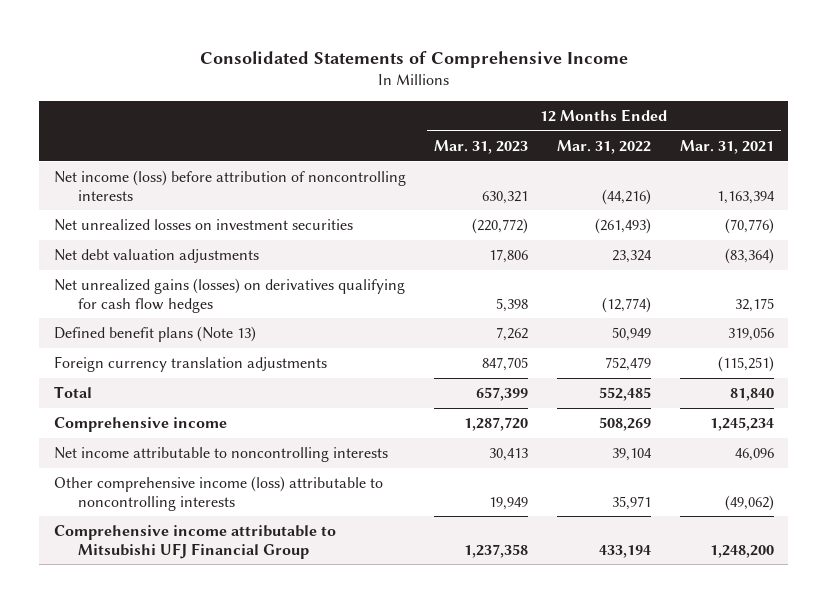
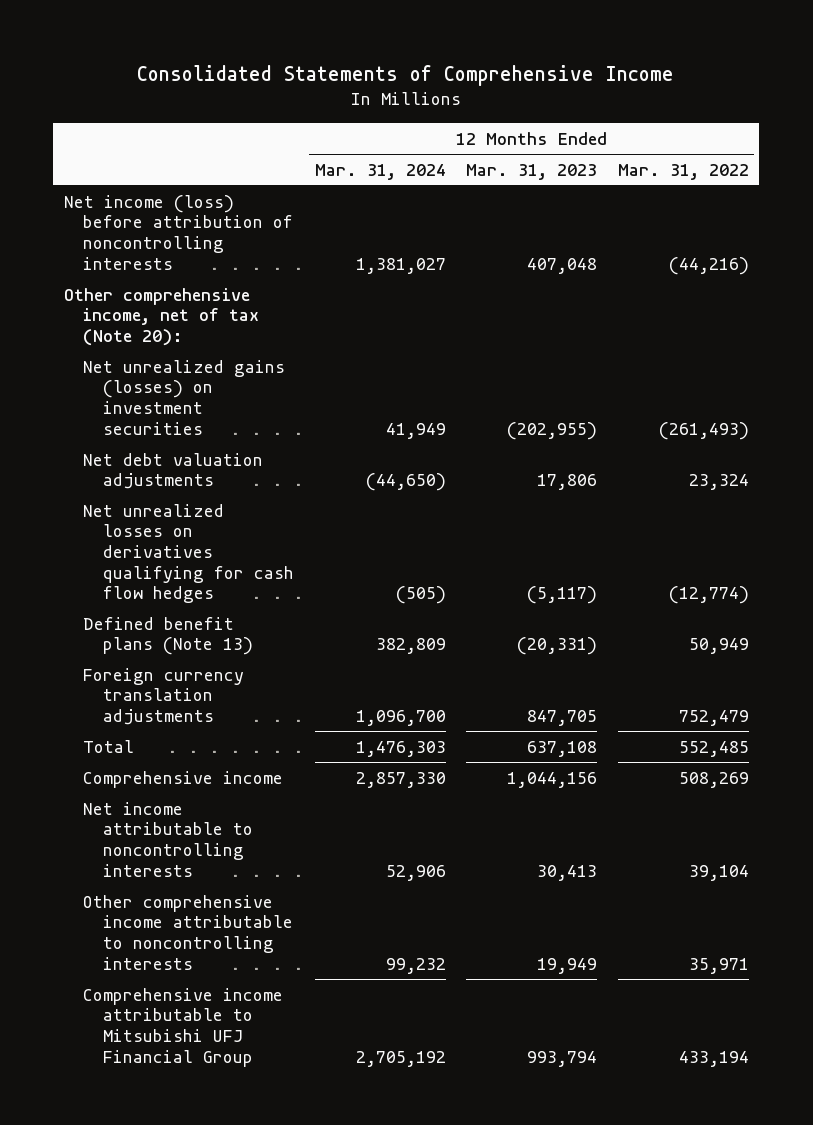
[679,139,774,154] Mar. 31, 2021 -> none
none -> [314,163,446,180] Mar. 31, 2024
[482,190,529,204] 630,321 -> [527,257,598,274] 407,048
none -> [63,287,260,346] Other comprehensive income, net of tax (Note 20):
[53,219,353,232] Net unrealized losses on investment securities -> [83,359,286,435] Net unrealized gains (losses) on investment securities
[472,218,529,235] (220,772) -> [507,421,598,440] (202,955)
[53,278,405,313] Net unrealized gains (losses) on derivatives qualifying for cash flow hedges -> [83,503,294,604] Net unrealized losses on derivatives qualifying for cash flow hedges
[496,297,529,312] 5,398 -> [527,586,598,605] (5,117)
[496,327,529,342] 7,262 -> [517,637,598,656] (20,331)
[476,387,529,402] 657,399 -> [527,740,598,757] 637,108
[464,417,529,432] 1,287,720 -> [507,771,598,788] 1,044,156
[53,476,383,511] Other comprehensive income (loss) attributable to noncontrolling interests -> [83,894,293,970] Other comprehensive income attributable to noncontrolling interests
[464,543,529,558] 1,237,358 -> [527,1050,598,1067] 993,794

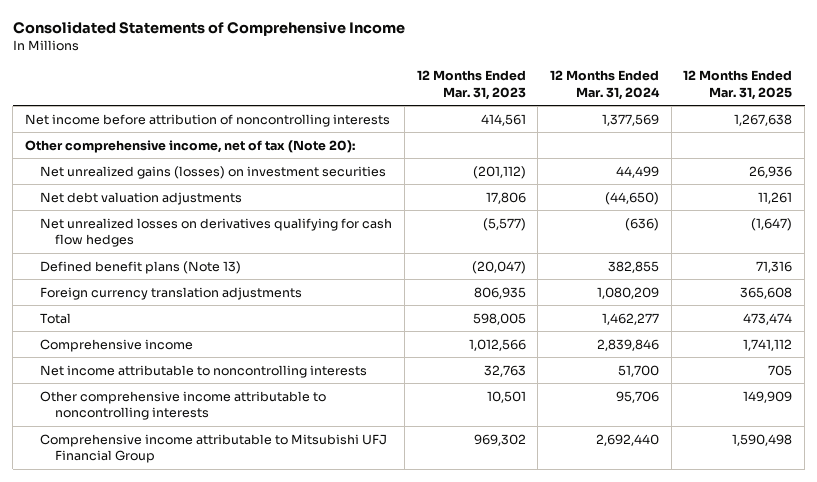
[618,163,750,180] Mar. 31, 2022 -> none
none -> [683,70,793,100] 12 Months Ended Mar. 31, 2025
[63,194,294,270] Net income (loss) before attribution of noncontrolling interests -> [25,113,391,127] Net income before attribution of noncontrolling interests
[355,257,446,274] 1,381,027 -> [601,113,659,126] 1,377,569
[527,257,598,274] 407,048 -> [480,113,526,126] 414,561
[385,422,446,439] 41,949 -> [615,165,659,178] 44,499
[507,421,598,440] (202,955) -> [472,165,526,179] (201,112)
[395,586,446,605] (505) -> [624,217,659,231] (636)
[527,586,598,605] (5,117) -> [482,217,526,231] (5,577)
[375,638,446,655] 382,809 -> [607,260,659,273] 382,855
[517,637,598,656] (20,331) -> [471,260,526,274] (20,047)
[355,709,446,726] 1,096,700 -> [596,286,659,299] 1,080,209
[527,709,598,726] 847,705 -> [473,286,526,299] 806,935
[355,740,446,757] 1,476,303 -> [601,312,659,325] 1,462,277
[527,740,598,757] 637,108 -> [472,312,526,325] 598,005
[355,771,446,788] 2,857,330 -> [596,338,659,351] 2,839,846
[507,771,598,788] 1,044,156 -> [468,338,526,351] 1,012,566
[385,864,446,881] 52,906 -> [617,364,659,377] 51,700
[537,864,598,881] 30,413 -> [483,364,526,377] 32,763
[385,957,446,974] 99,232 -> [615,390,659,403] 95,706
[537,957,598,974] 19,949 -> [486,390,526,403] 10,501
[355,1050,446,1067] 2,705,192 -> [595,433,659,446] 2,692,440
[527,1050,598,1067] 993,794 -> [473,433,526,446] 969,302

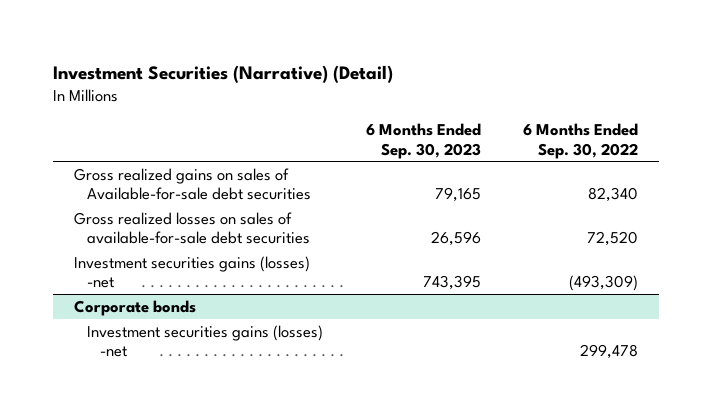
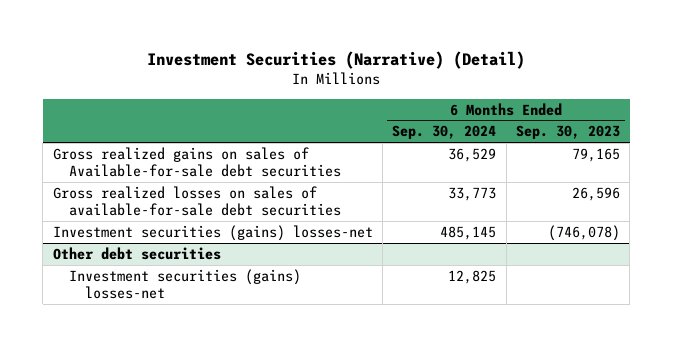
[522,123,638,159] 6 Months Ended Sep. 30, 2022 -> none
none -> [392,125,497,140] Sep. 30, 2024
[74,299,197,316] Corporate bonds -> none
[74,255,311,289] Investment securities gains (losses) -net -> [52,224,373,241] Investment securities (gains) losses-net
[422,275,481,291] 743,395 -> [547,224,620,241] (746,078)
none -> [52,246,221,260] Other debt securities
[87,324,324,358] Investment securities gains (losses) -net -> [69,268,302,300] Investment securities (gains) losses-net

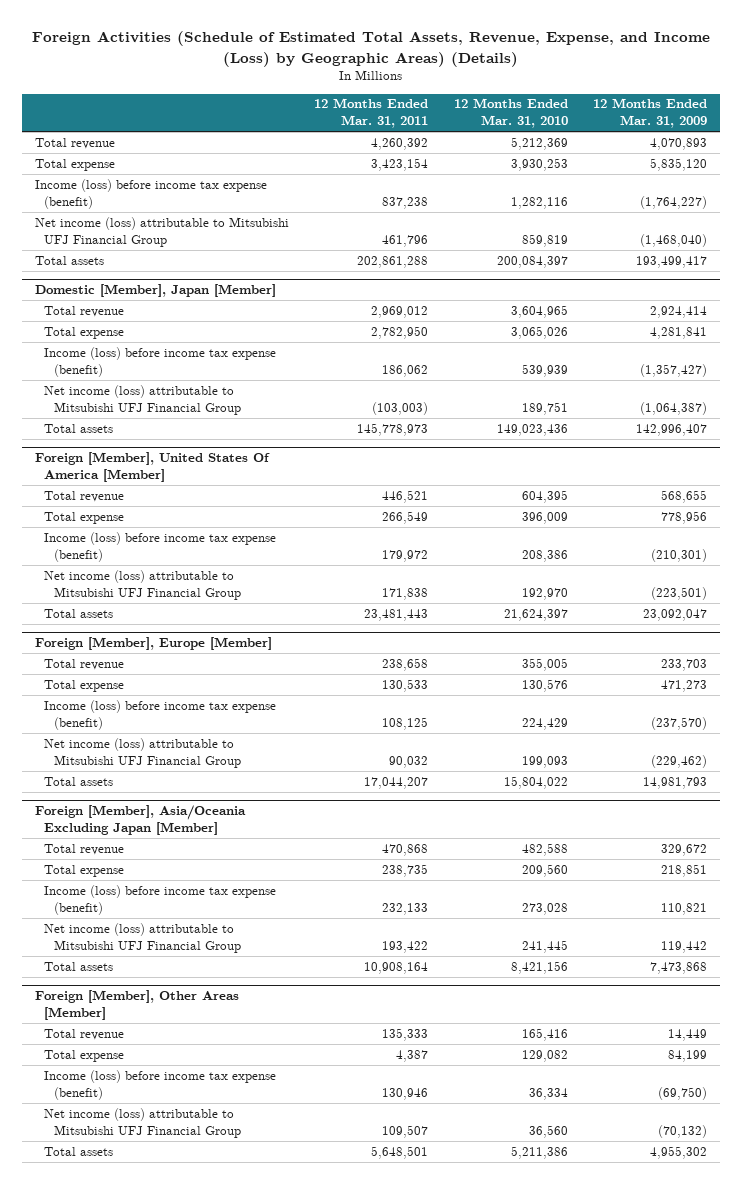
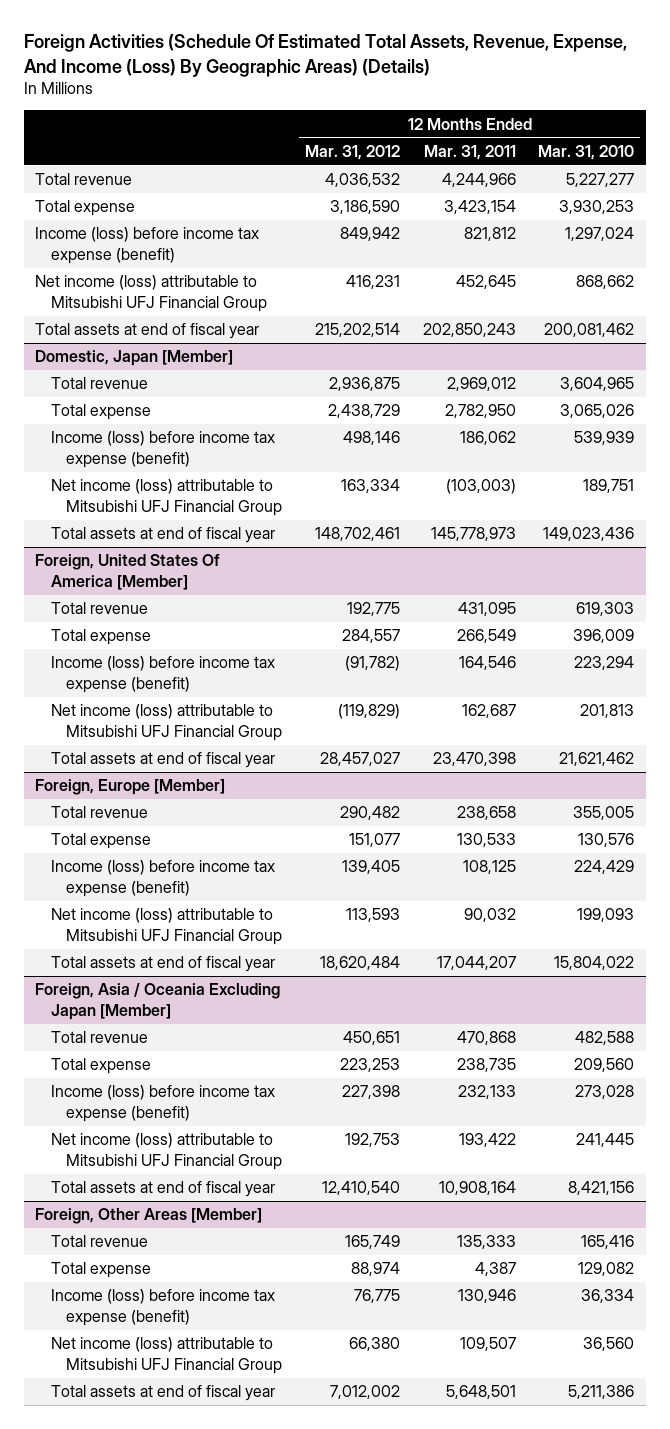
[31,31,710,67] Foreign Activities (Schedule of Estimated Total Assets, Revenue, Expense, and Income (Loss) by Geographic Areas) (Details) -> [23,34,627,78] Foreign Activities (Schedule Of Estimated Total Assets, Revenue, Expense, And Income (Loss) By Geographic Areas) (Details)
[593,98,708,129] 12 Months Ended Mar. 31, 2009 -> none
none -> [305,144,401,160] Mar. 31, 2012
[371,137,429,150] 4,260,392 -> [441,173,516,188] 4,244,966
[510,136,568,150] 5,212,369 -> [566,173,635,188] 5,227,277
[382,196,429,209] 837,238 -> [463,227,516,242] 821,812
[510,196,568,209] 1,282,116 -> [565,227,635,242] 1,297,024
[382,234,429,247] 461,796 -> [455,275,516,290] 452,645
[521,233,568,247] 859,819 -> [576,275,635,290] 868,662
[34,255,104,265] Total assets -> [35,323,260,340] Total assets at end of fiscal year
[357,255,429,268] 202,861,288 -> [422,323,516,338] 202,850,243
[496,255,568,268] 200,084,397 -> [544,323,635,338] 200,081,462
[34,284,276,298] Domestic [Member], Japan [Member] -> [35,350,234,367] Domestic, Japan [Member]
[44,423,114,433] Total assets -> [50,527,275,544] Total assets at end of fiscal year
[34,452,270,483] Foreign [Member], United States Of America [Member] -> [35,554,221,590] Foreign, United States Of America [Member]
[382,489,429,503] 446,521 -> [457,602,516,617] 431,095
[521,489,568,503] 604,395 -> [576,602,635,617] 619,303
[382,549,429,562] 179,972 -> [458,656,516,671] 164,546
[521,549,568,562] 208,386 -> [574,656,635,671] 223,294
[382,587,429,600] 171,838 -> [461,704,516,719] 162,687
[521,587,568,600] 192,970 -> [580,704,635,719] 201,813
[44,608,114,618] Total assets -> [50,752,275,769] Total assets at end of fiscal year
[364,608,429,621] 23,481,443 -> [432,752,516,767] 23,470,398
[503,608,568,621] 21,624,397 -> [559,752,635,767] 21,621,462
[34,637,272,651] Foreign [Member], Europe [Member] -> [35,779,226,796] Foreign, Europe [Member]
[44,776,114,786] Total assets -> [50,956,275,973] Total assets at end of fiscal year
[34,805,246,836] Foreign [Member], Asia/Oceania Excluding Japan [Member] -> [35,983,281,1020] Foreign, Asia / Oceania Excluding Japan [Member]
[44,961,114,971] Total assets -> [50,1181,275,1198] Total assets at end of fiscal year
[34,990,239,1021] Foreign [Member], Other Areas [Member] -> [35,1208,263,1225] Foreign, Other Areas [Member]
[44,1146,114,1156] Total assets -> [50,1385,275,1402] Total assets at end of fiscal year

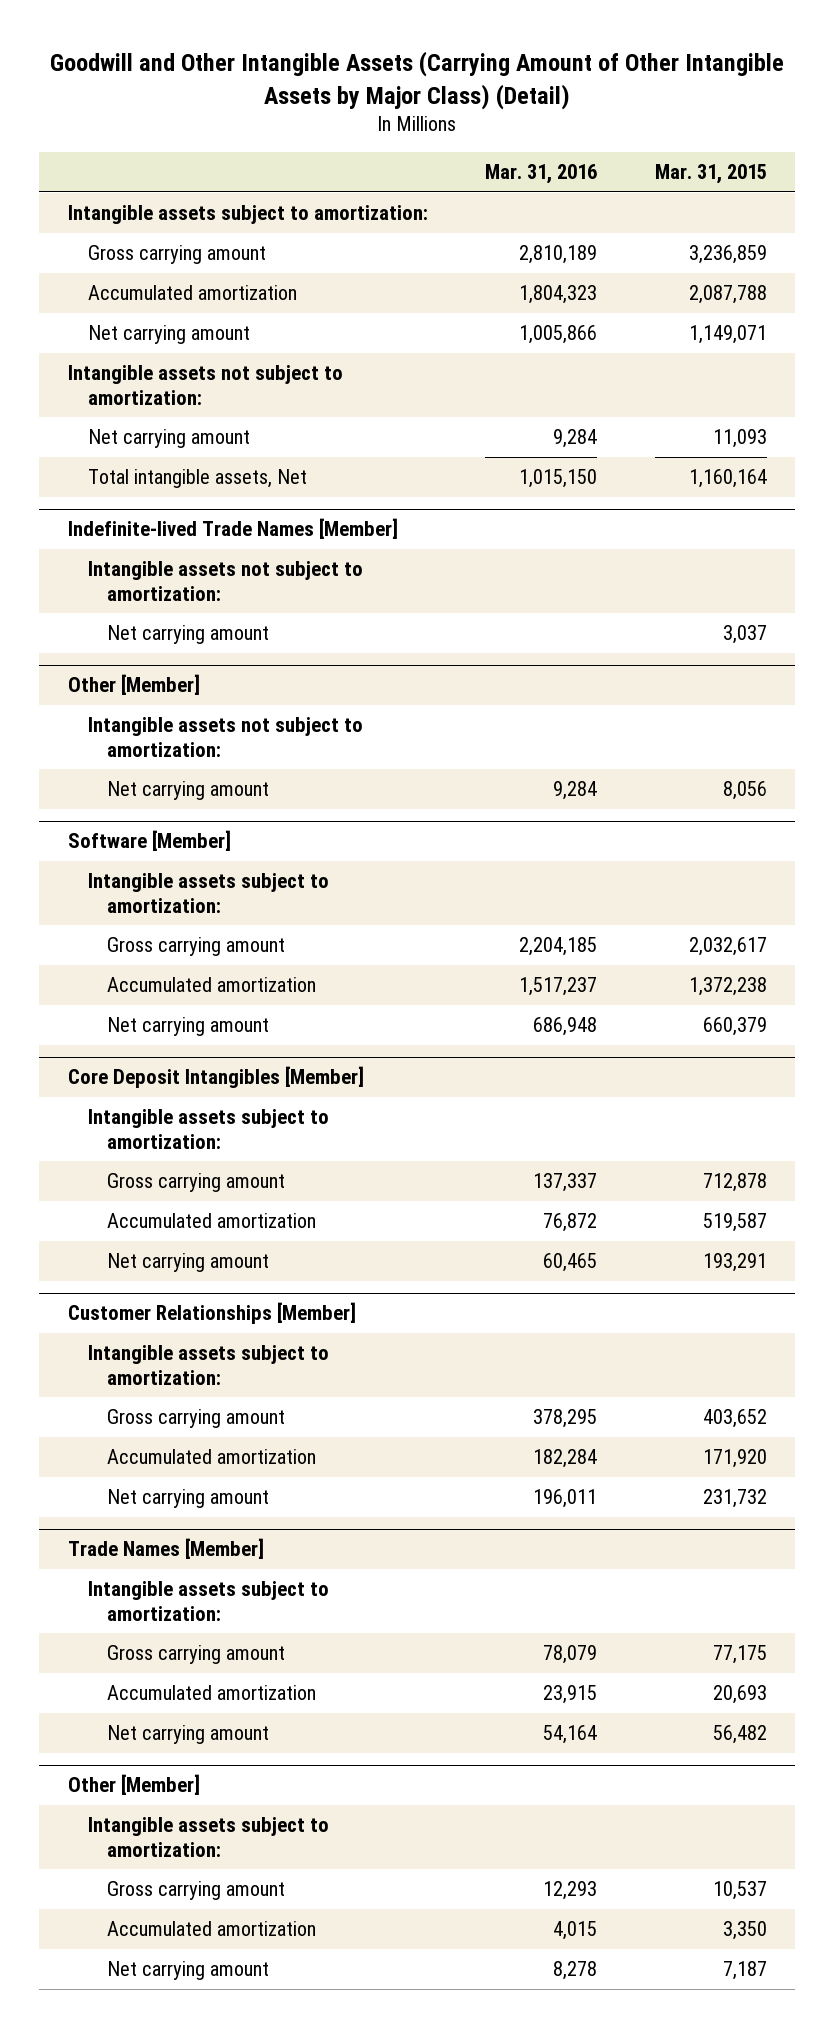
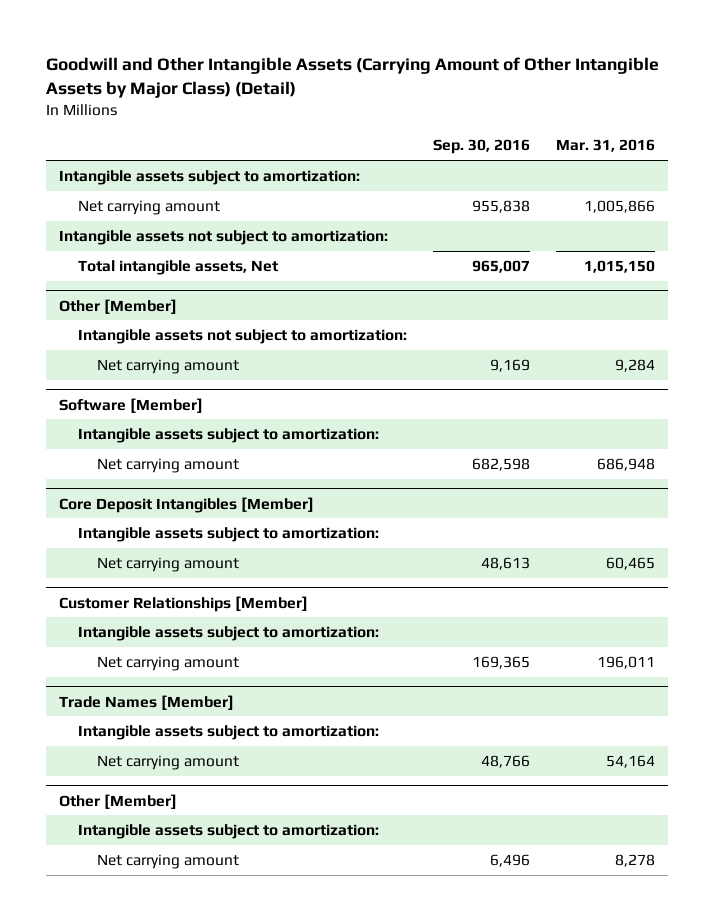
[654,164,767,185] Mar. 31, 2015 -> none
none -> [433,139,531,155] Sep. 30, 2016
[87,245,266,265] Gross carrying amount -> none
[87,285,297,301] Accumulated amortization -> none
[87,429,250,449] Net carrying amount -> none
[68,518,399,540] Indefinite-lived Trade Names [Member] -> none
[87,561,363,601] Intangible assets not subject to amortization: -> none
[107,625,270,645] Net carrying amount -> none
[107,937,286,957] Gross carrying amount -> none
[107,977,317,993] Accumulated amortization -> none
[107,1173,286,1193] Gross carrying amount -> none
[107,1213,317,1229] Accumulated amortization -> none
[107,1409,286,1429] Gross carrying amount -> none
[107,1449,317,1465] Accumulated amortization -> none
[107,1645,286,1665] Gross carrying amount -> none
[107,1685,317,1701] Accumulated amortization -> none
[107,1881,286,1901] Gross carrying amount -> none
[107,1921,317,1937] Accumulated amortization -> none

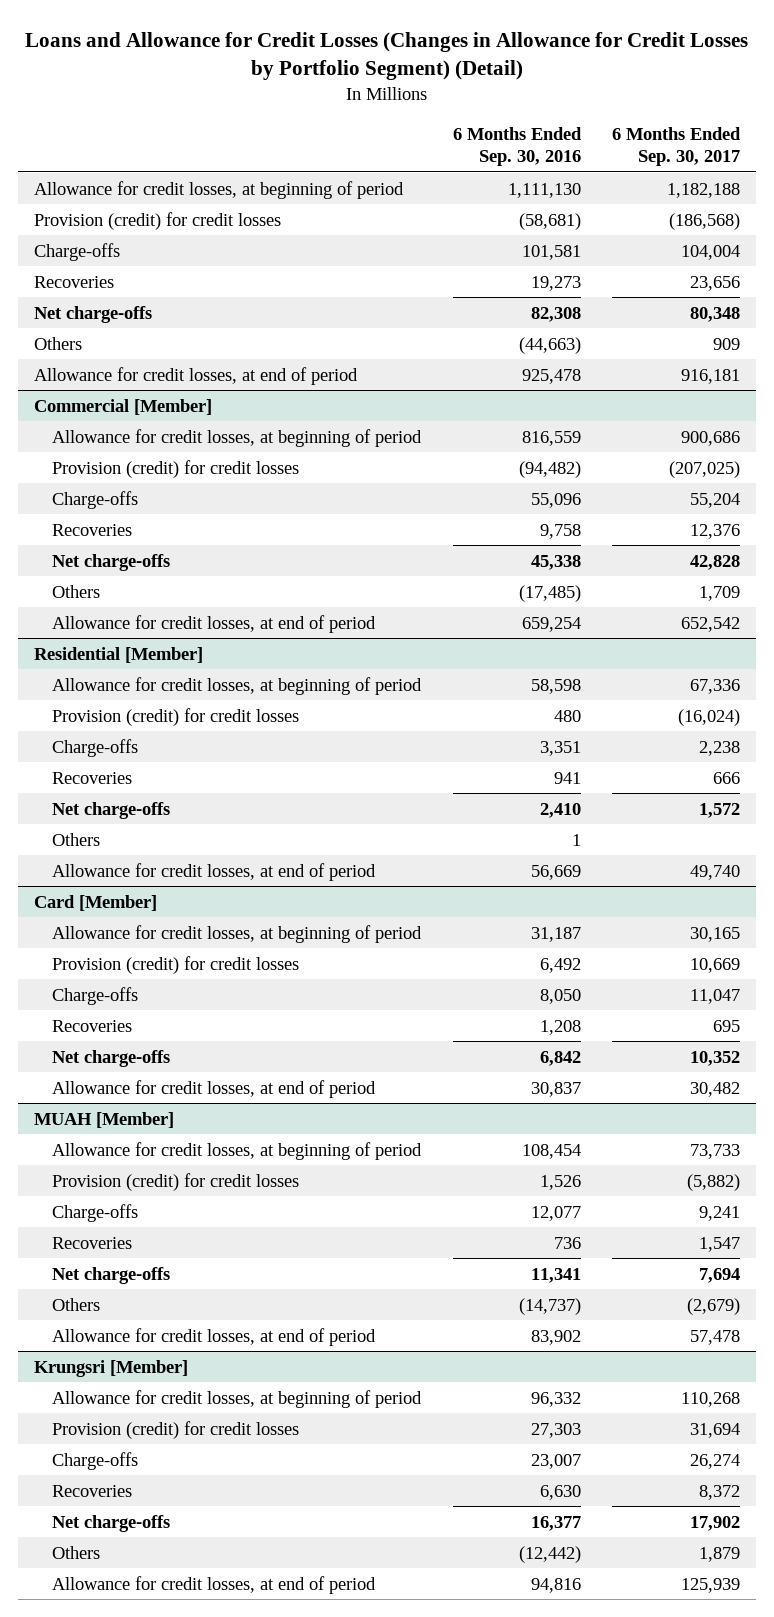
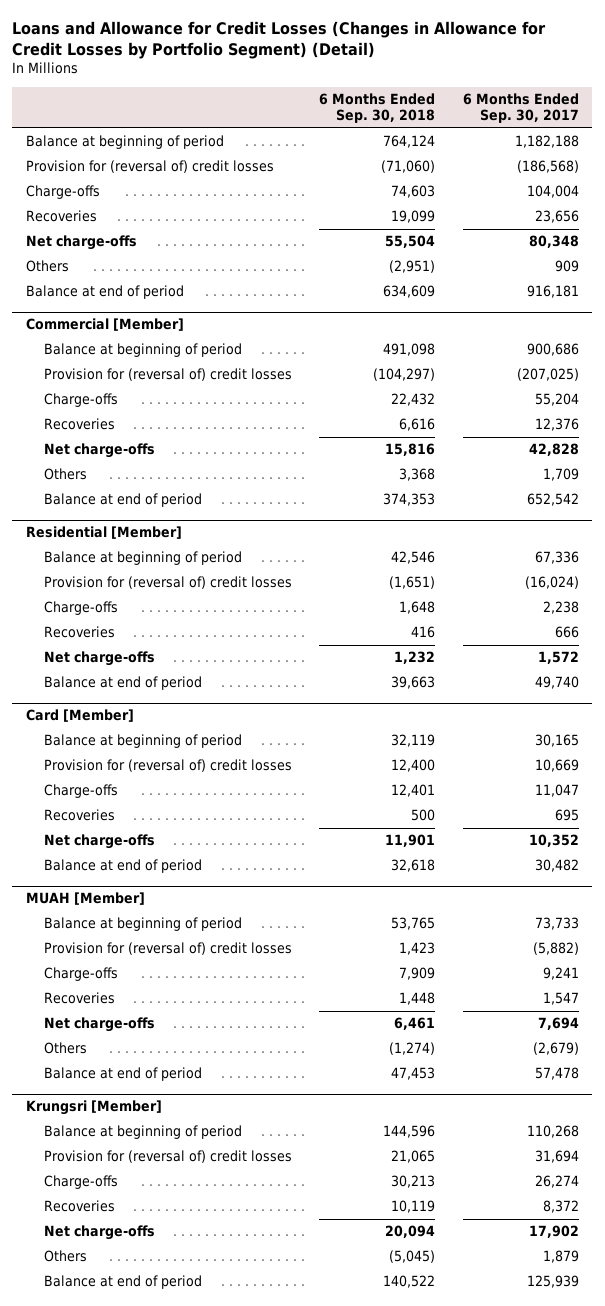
[452,126,582,167] 6 Months Ended Sep. 30, 2016 -> none
none -> [319,93,436,124] 6 Months Ended Sep. 30, 2018
[34,180,405,199] Allowance for credit losses, at beginning of period -> [26,135,225,150] Balance at beginning of period
[34,211,282,230] Provision (credit) for credit losses -> [26,160,275,174] Provision for (reversal of) credit losses
[34,366,359,385] Allowance for credit losses, at end of period -> [26,285,185,300] Balance at end of period
[52,428,423,447] Allowance for credit losses, at beginning of period -> [43,343,242,358] Balance at beginning of period
[52,459,300,478] Provision (credit) for credit losses -> [43,368,292,382] Provision for (reversal of) credit losses
[52,614,377,633] Allowance for credit losses, at end of period -> [43,493,202,508] Balance at end of period
[52,676,423,695] Allowance for credit losses, at beginning of period -> [43,551,242,566] Balance at beginning of period
[52,707,300,726] Provision (credit) for credit losses -> [43,576,292,590] Provision for (reversal of) credit losses
[52,832,101,846] Others -> none
[52,862,377,881] Allowance for credit losses, at end of period -> [43,676,202,691] Balance at end of period
[52,924,423,943] Allowance for credit losses, at beginning of period -> [43,734,242,749] Balance at beginning of period
[52,955,300,974] Provision (credit) for credit losses -> [43,759,292,773] Provision for (reversal of) credit losses
[52,1079,377,1098] Allowance for credit losses, at end of period -> [43,859,202,874] Balance at end of period
[52,1141,423,1160] Allowance for credit losses, at beginning of period -> [43,917,242,932] Balance at beginning of period
[52,1172,300,1191] Provision (credit) for credit losses -> [43,942,292,956] Provision for (reversal of) credit losses
[52,1327,377,1346] Allowance for credit losses, at end of period -> [43,1067,202,1082] Balance at end of period
[52,1389,423,1408] Allowance for credit losses, at beginning of period -> [43,1125,242,1140] Balance at beginning of period
[52,1420,300,1439] Provision (credit) for credit losses -> [43,1150,292,1164] Provision for (reversal of) credit losses
[52,1575,377,1594] Allowance for credit losses, at end of period -> [43,1275,202,1290] Balance at end of period

